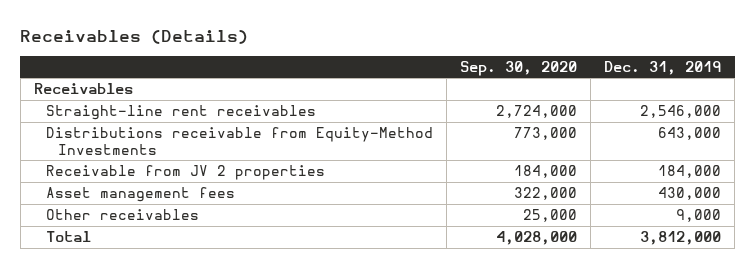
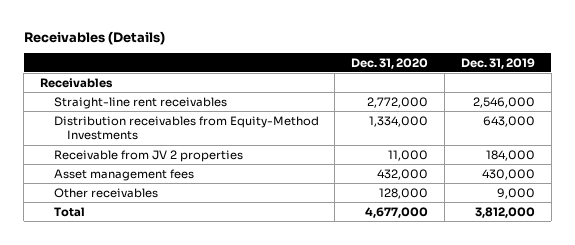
[460,60,578,76] Sep. 30, 2020 -> none
none -> [351,57,429,69] Dec. 31, 2020
[45,127,433,155] Distributions receivable from Equity-Method Investments -> [53,115,319,141] Distribution receivables from Equity-Method Investments

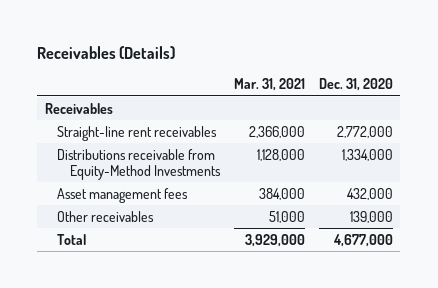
[460,57,535,69] Dec. 31, 2019 -> none
none -> [234,78,306,92] Mar. 31, 2021
[53,149,243,162] Receivable from JV 2 properties -> none
[53,115,319,141] Distribution receivables from Equity-Method Investments -> [57,148,221,180] Distributions receivable from Equity-Method Investments
[379,187,429,199] 128,000 -> [350,210,394,223] 139,000

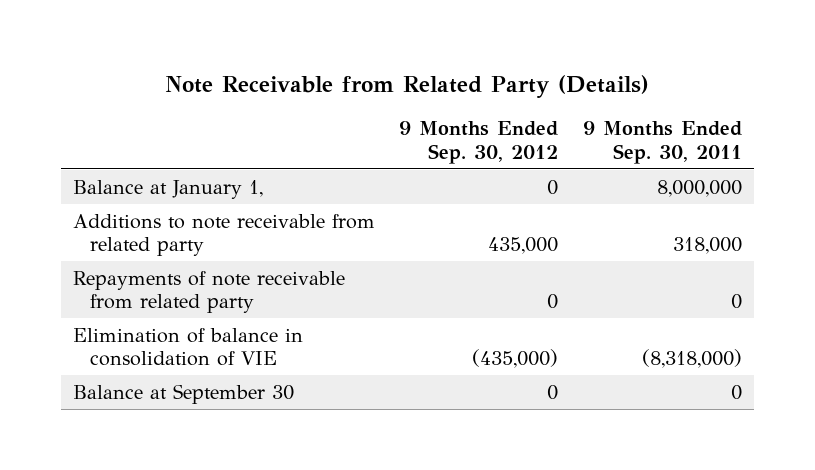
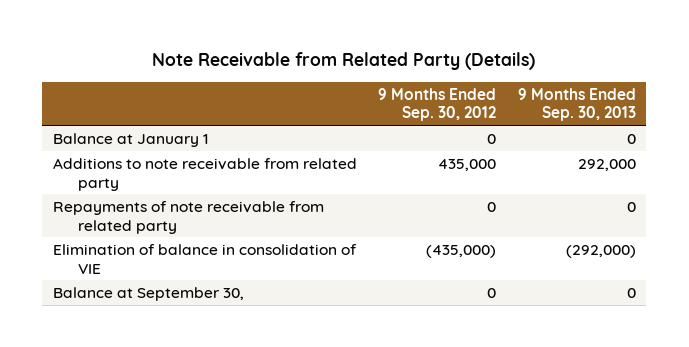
[583,121,743,164] 9 Months Ended Sep. 30, 2011 -> none
none -> [517,87,636,122] 9 Months Ended Sep. 30, 2013
[72,179,263,199] Balance at January 1, -> [53,132,209,147] Balance at January 1
[72,383,294,404] Balance at September 30 -> [53,286,245,301] Balance at September 30,

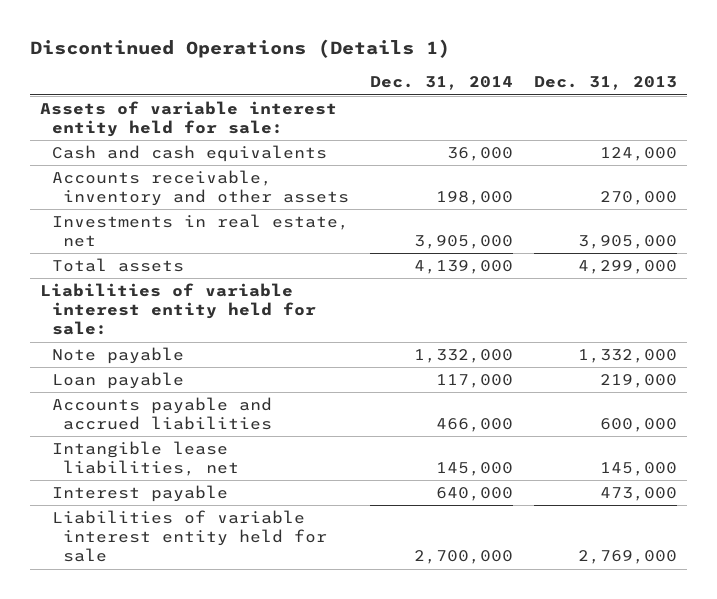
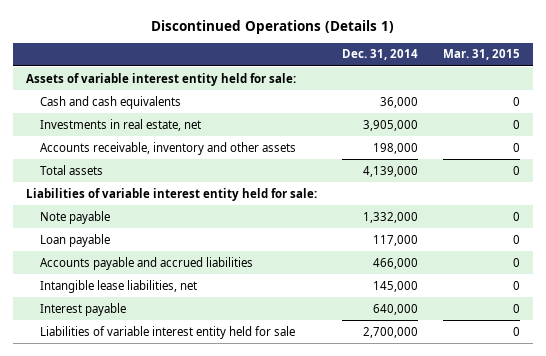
[533,76,677,91] Dec. 31, 2013 -> none
none -> [442,49,520,61] Mar. 31, 2015
[51,170,350,207] Accounts receivable, inventory and other assets -> [39,141,296,155] Accounts receivable, inventory and other assets

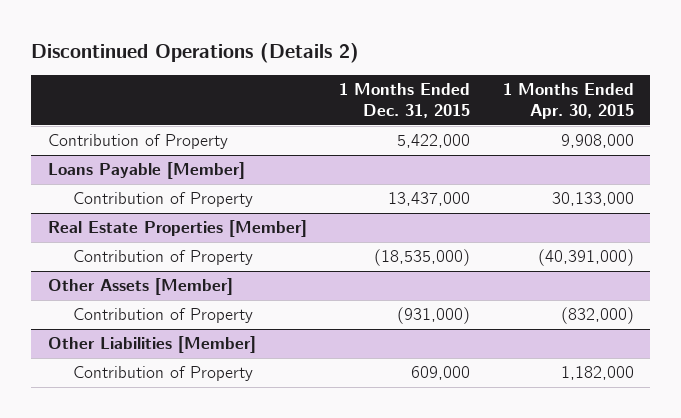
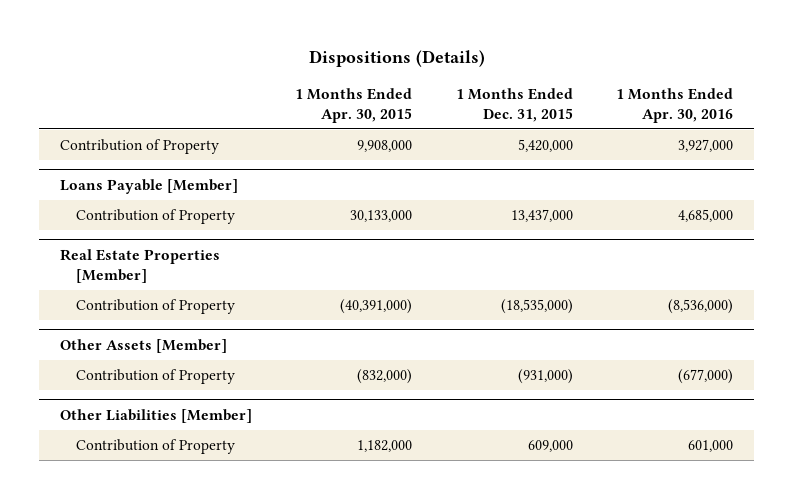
[31,42,360,63] Discontinued Operations (Details 2) -> [308,50,485,68] Dispositions (Details)
none -> [615,87,733,123] 1 Months Ended Apr. 30, 2016
[397,134,471,149] 5,422,000 -> [517,139,573,153] 5,420,000

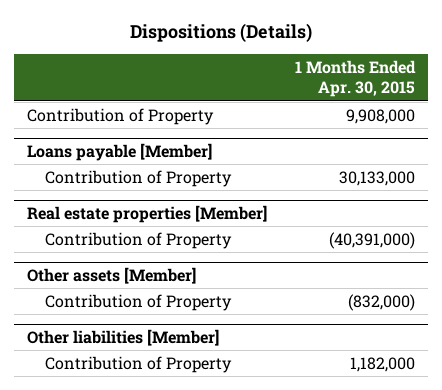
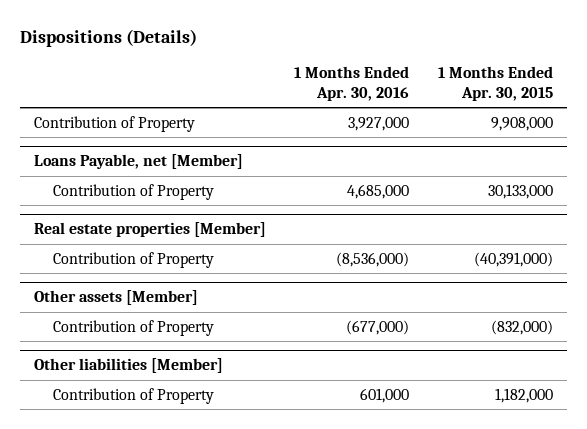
none -> [294,66,410,101] 1 Months Ended Apr. 30, 2016
[27,142,213,161] Loans payable [Member] -> [34,154,244,170] Loans Payable, net [Member]

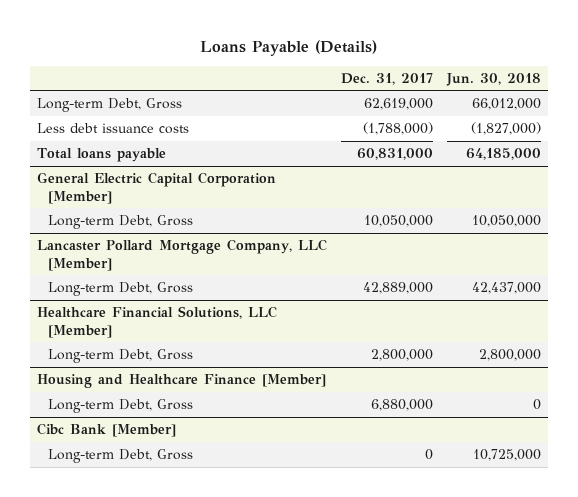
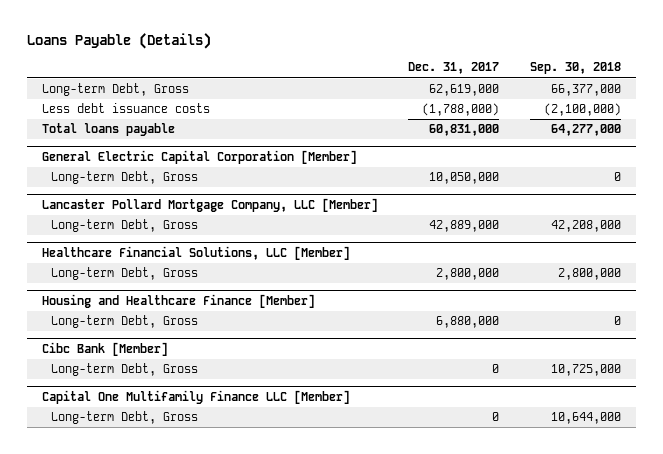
[446,72,542,86] Jun. 30, 2018 -> none
none -> [530,62,622,75] Sep. 30, 2018
none -> [41,389,350,404] Capital One Multifamily Finance LLC [Member]
none -> [50,411,198,425] Long-term Debt, Gross

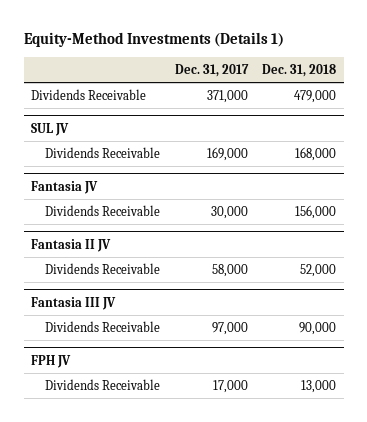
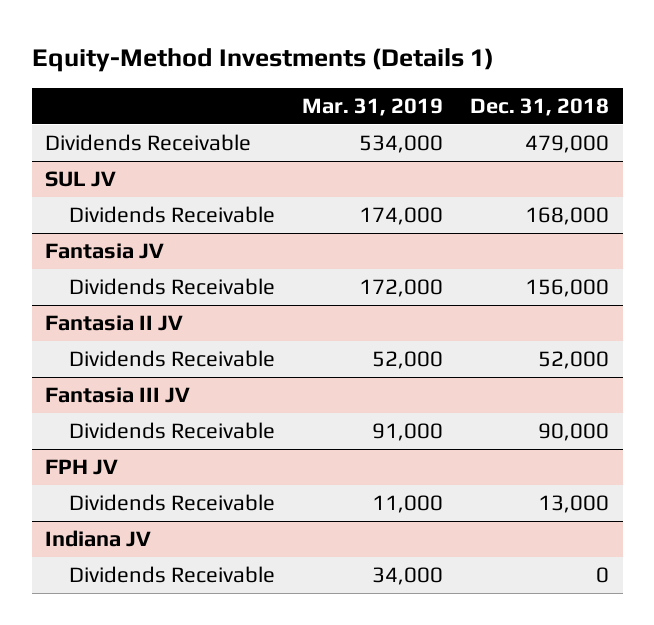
[174,64,249,78] Dec. 31, 2017 -> none
none -> [302,98,444,117] Mar. 31, 2019
none -> [45,530,152,548] Indiana JV
none -> [69,566,276,584] Dividends Receivable

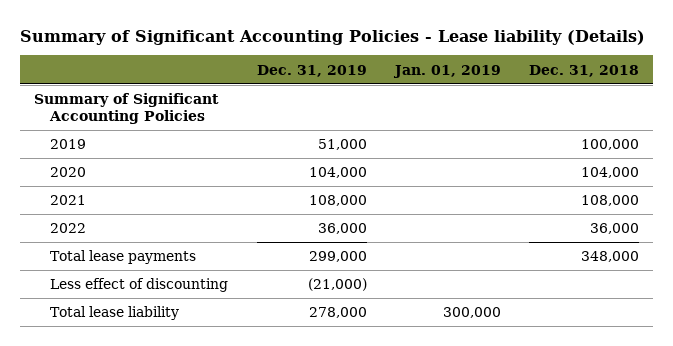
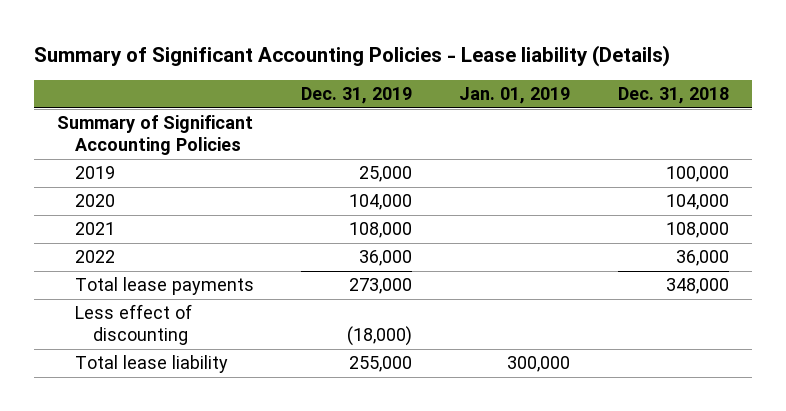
[317,139,367,151] 51,000 -> [359,166,413,183] 25,000
[308,251,367,263] 299,000 -> [349,278,413,295] 273,000
[307,278,367,292] (21,000) -> [347,326,413,347] (18,000)
[308,307,367,319] 278,000 -> [349,356,413,373] 255,000

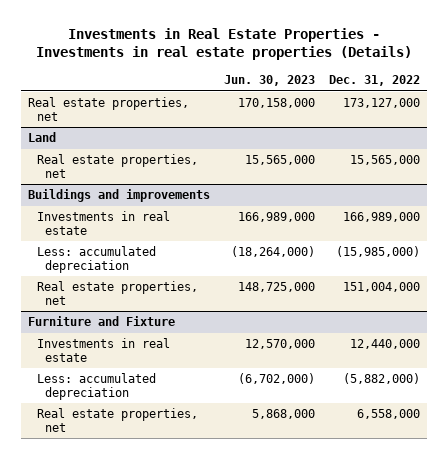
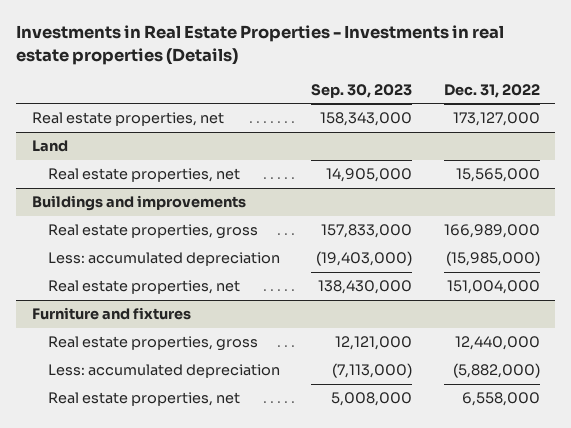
[224,74,316,86] Jun. 30, 2023 -> none
none -> [311,83,413,98] Sep. 30, 2023
[36,211,170,235] Investments in real estate -> [47,224,258,240] Real estate properties, gross
[27,316,175,327] Furniture and Fixture -> [31,307,191,321] Furniture and fixtures
[36,338,170,362] Investments in real estate -> [47,336,258,352] Real estate properties, gross

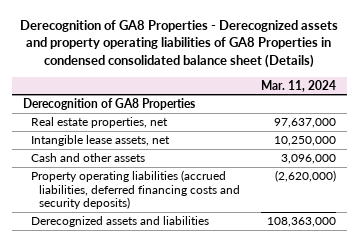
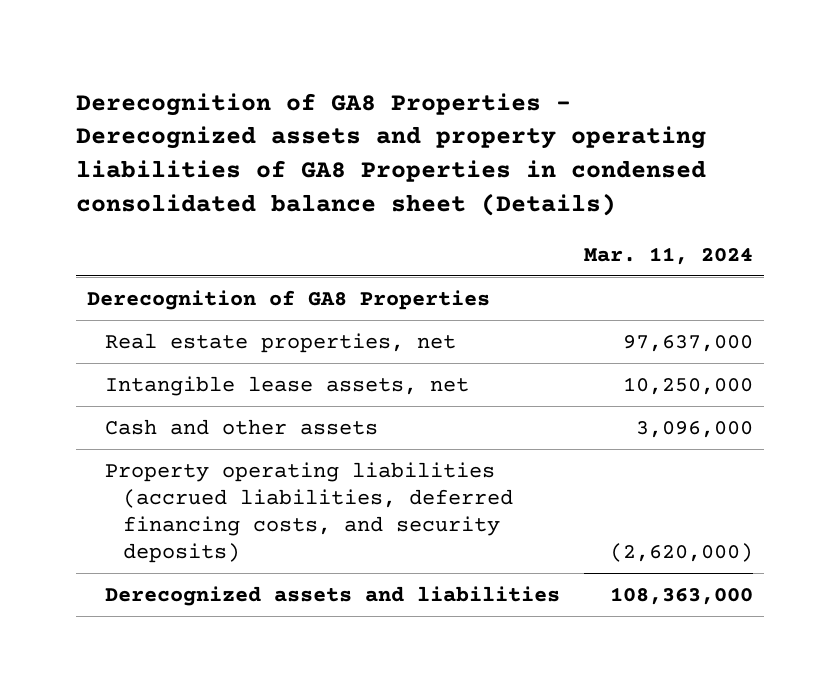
[30,170,240,210] Property operating liabilities (accrued liabilities, deferred financing costs and security deposits) -> [105,461,514,563] Property operating liabilities (accrued liabilities, deferred financing costs, and security deposits)

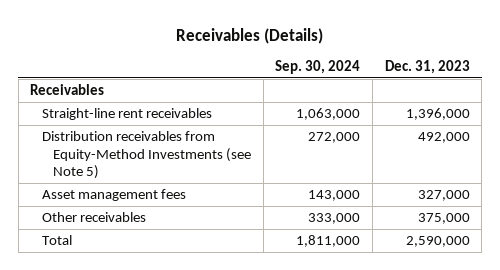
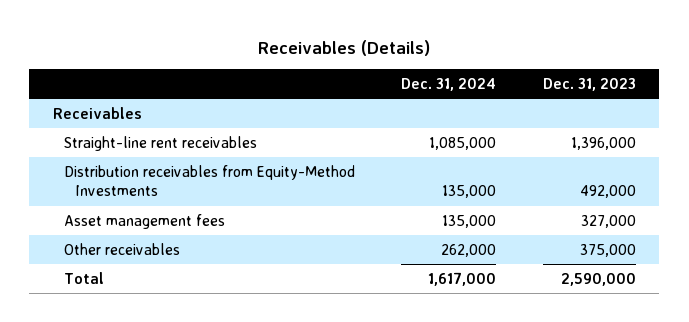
[275,59,361,74] Sep. 30, 2024 -> none
none -> [401,78,497,92] Dec. 31, 2024
[41,131,252,180] Distribution receivables from Equity-Method Investments (see Note 5) -> [63,164,355,197] Distribution receivables from Equity-Method Investments

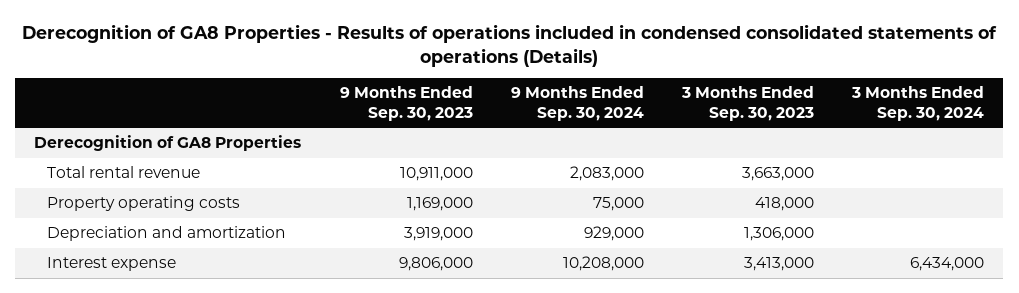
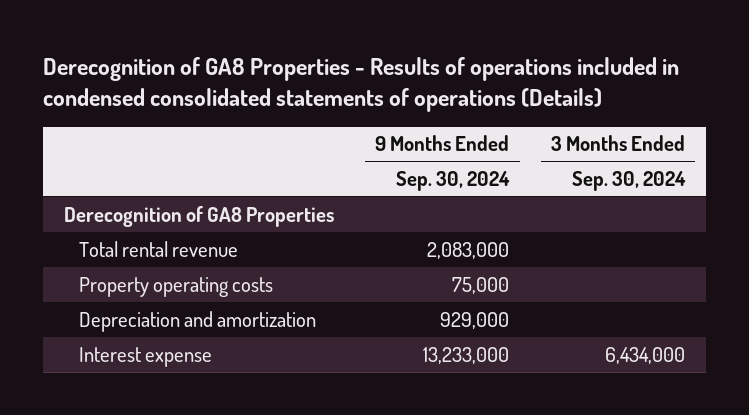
[339,86,473,121] 9 Months Ended Sep. 30, 2023 -> none
[680,86,814,121] 3 Months Ended Sep. 30, 2023 -> none
[562,256,644,272] 10,208,000 -> [423,346,510,364] 13,233,000

